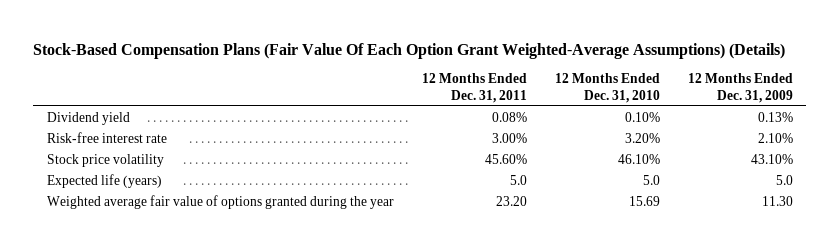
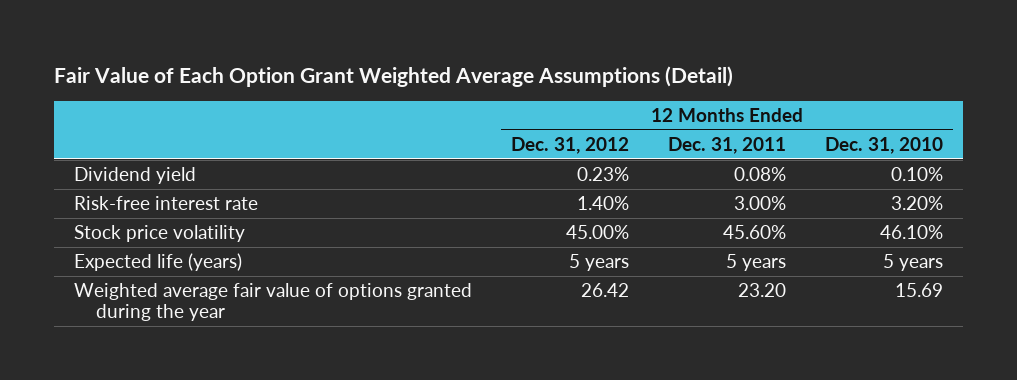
[33,42,786,59] Stock-Based Compensation Plans (Fair Value Of Each Option Grant Weighted-Average Assumptions) (Details) -> [54,65,734,87] Fair Value of Each Option Grant Weighted Average Assumptions (Detail)
[687,73,793,103] 12 Months Ended Dec. 31, 2009 -> none
none -> [510,136,629,154] Dec. 31, 2012
[510,174,528,185] 5.0 -> [726,253,787,271] 5 years
[642,174,660,185] 5.0 -> [883,253,944,271] 5 years

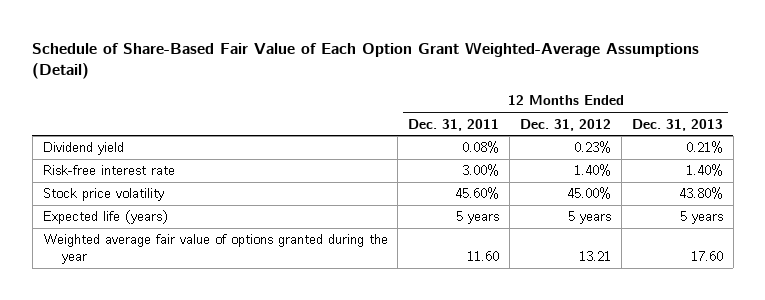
[54,65,734,87] Fair Value of Each Option Grant Weighted Average Assumptions (Detail) -> [32,41,700,80] Schedule of Share-Based Fair Value of Each Option Grant Weighted-Average Assumptions (Detail)
[825,136,944,154] Dec. 31, 2010 -> none
none -> [631,118,723,131] Dec. 31, 2013
[580,282,629,297] 26.42 -> [579,250,612,261] 13.21
[738,282,787,297] 23.20 -> [467,250,500,261] 11.60

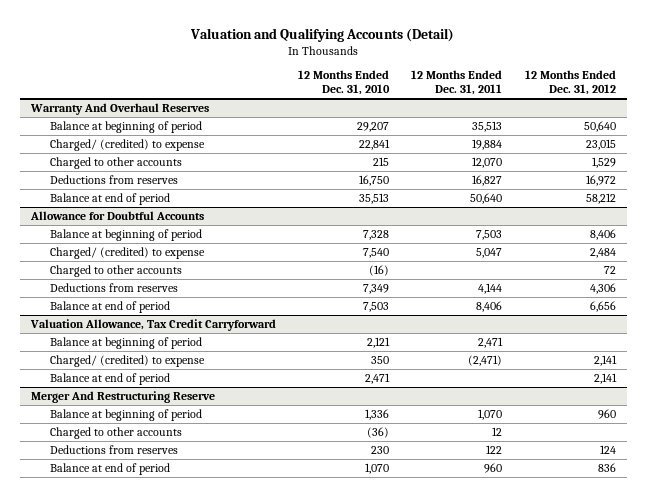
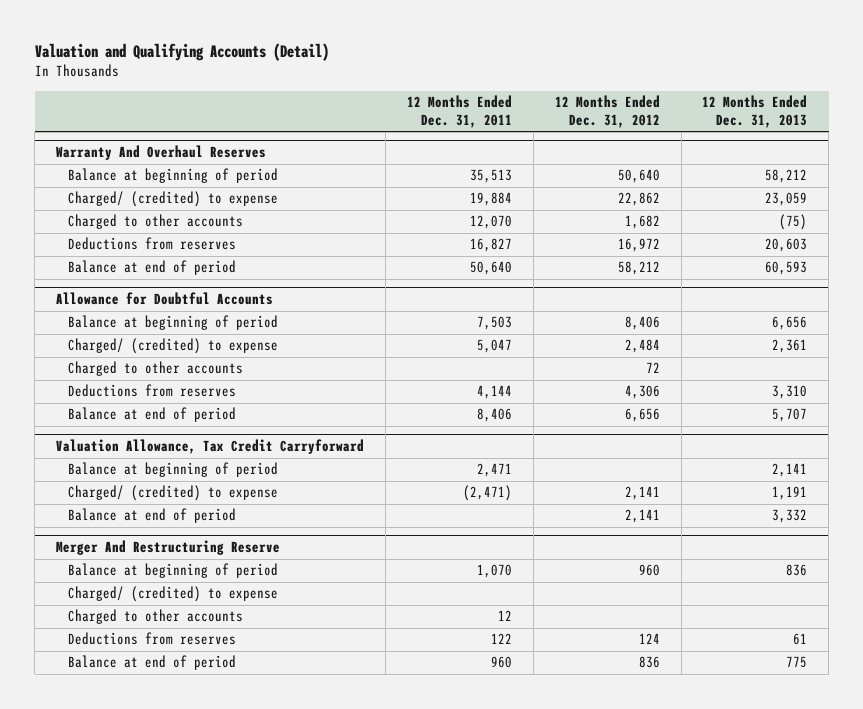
[298,70,391,96] 12 Months Ended Dec. 31, 2010 -> none
none -> [702,95,808,128] 12 Months Ended Dec. 31, 2013
[585,138,616,150] 23,015 -> [617,192,660,207] 22,862
[591,156,616,168] 1,529 -> [624,215,660,230] 1,682
none -> [67,586,278,603] Charged/ (credited) to expense

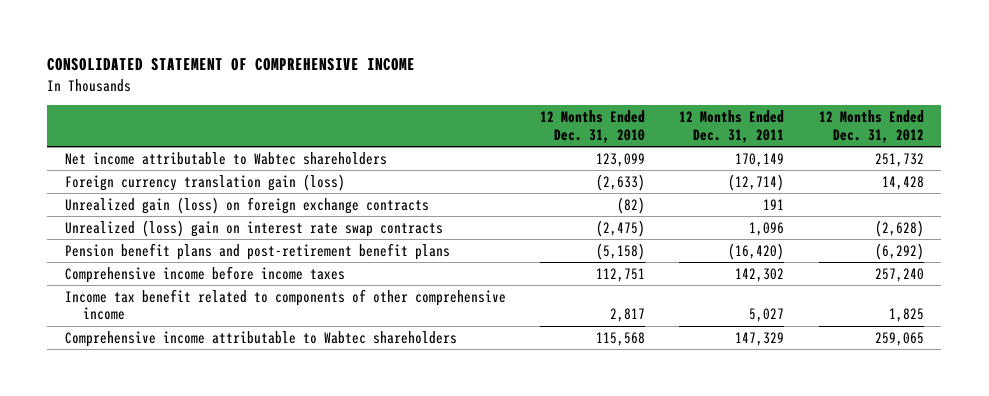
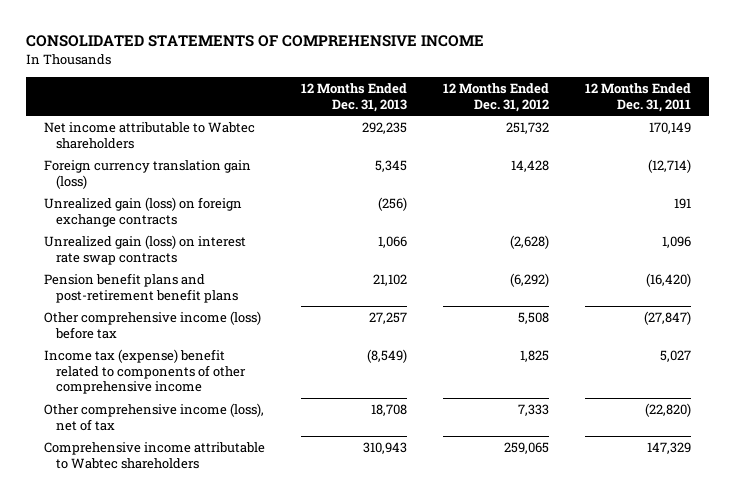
[47,58,416,72] CONSOLIDATED STATEMENT OF COMPREHENSIVE INCOME -> [25,35,484,48] CONSOLIDATED STATEMENTS OF COMPREHENSIVE INCOME
[540,110,646,143] 12 Months Ended Dec. 31, 2010 -> none
none -> [300,83,407,112] 12 Months Ended Dec. 31, 2013
[64,219,443,237] Unrealized (loss) gain on interest rate swap contracts -> [43,235,246,265] Unrealized gain (loss) on interest rate swap contracts
[64,265,345,283] Comprehensive income before income taxes -> [43,311,261,339] Other comprehensive income (loss) before tax
[735,267,785,282] 142,302 -> [644,311,692,326] (27,847)
[874,267,924,282] 257,240 -> [517,312,549,325] 5,508
[64,288,506,321] Income tax benefit related to components of other comprehensive income -> [43,349,247,395] Income tax (expense) benefit related to components of other comprehensive income
none -> [43,403,264,431] Other comprehensive income (loss), net of tax

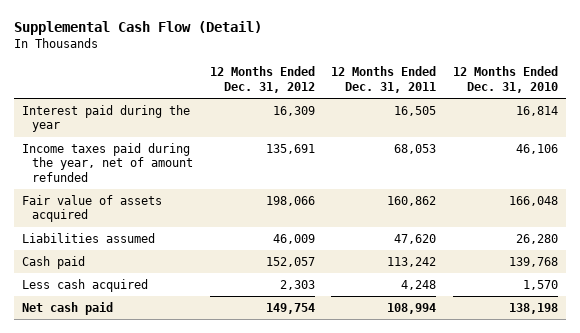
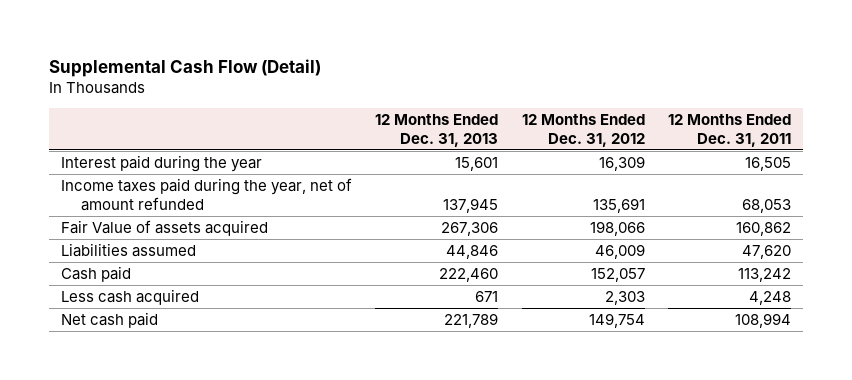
[452,66,558,93] 12 Months Ended Dec. 31, 2010 -> none
none -> [375,113,499,147] 12 Months Ended Dec. 31, 2013
[21,194,162,223] Fair value of assets acquired -> [60,219,268,236] Fair Value of assets acquired

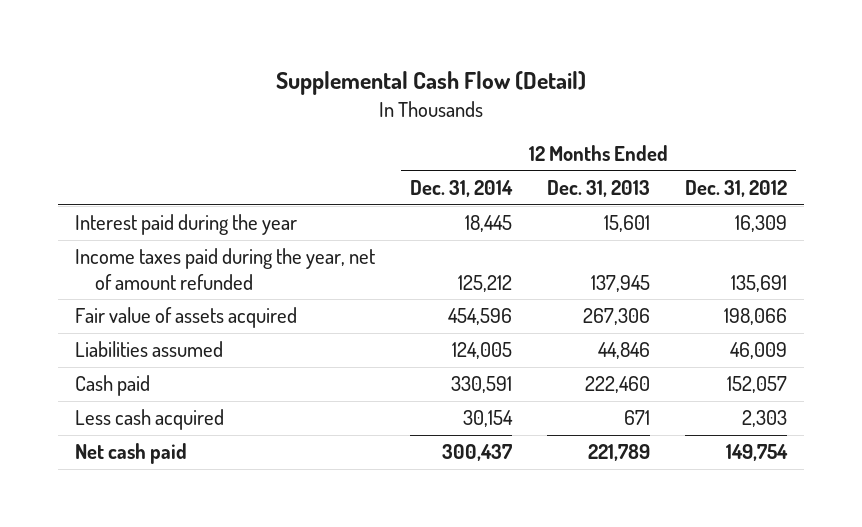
[668,113,792,147] 12 Months Ended Dec. 31, 2011 -> none
none -> [410,180,514,198] Dec. 31, 2014
[60,219,268,236] Fair Value of assets acquired -> [75,307,298,329] Fair value of assets acquired

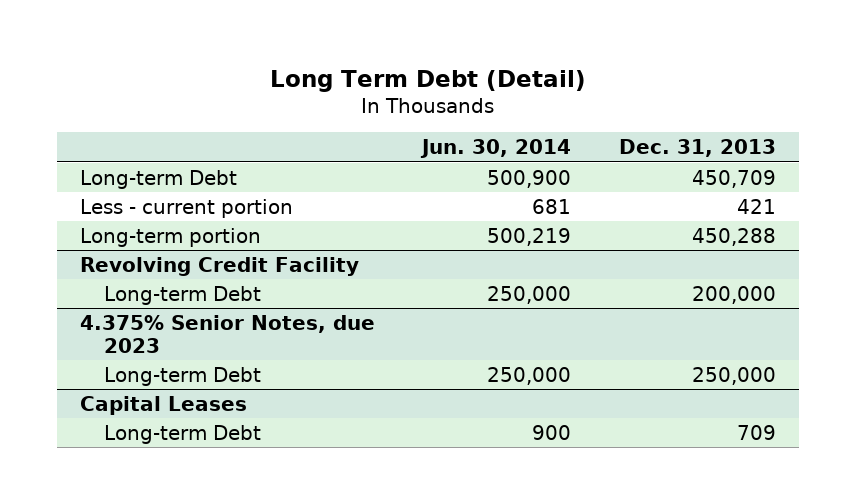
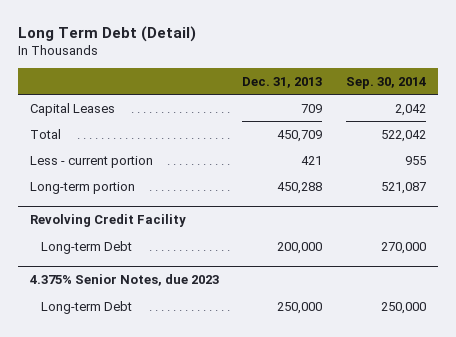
[420,139,572,159] Jun. 30, 2014 -> none
none -> [346,76,427,89] Sep. 30, 2014
none -> [29,102,115,116] Capital Leases
[80,169,238,189] Long-term Debt -> [29,128,61,139] Total
[80,395,248,415] Capital Leases -> none
[103,424,261,444] Long-term Debt -> none

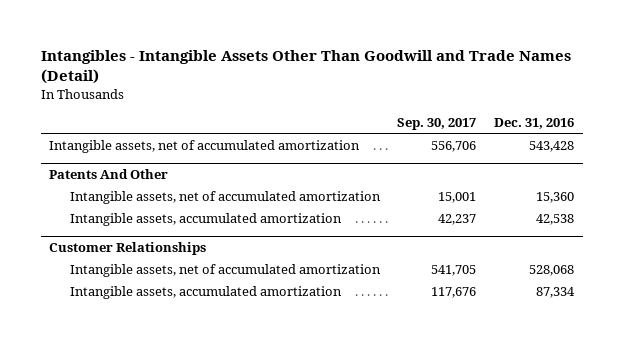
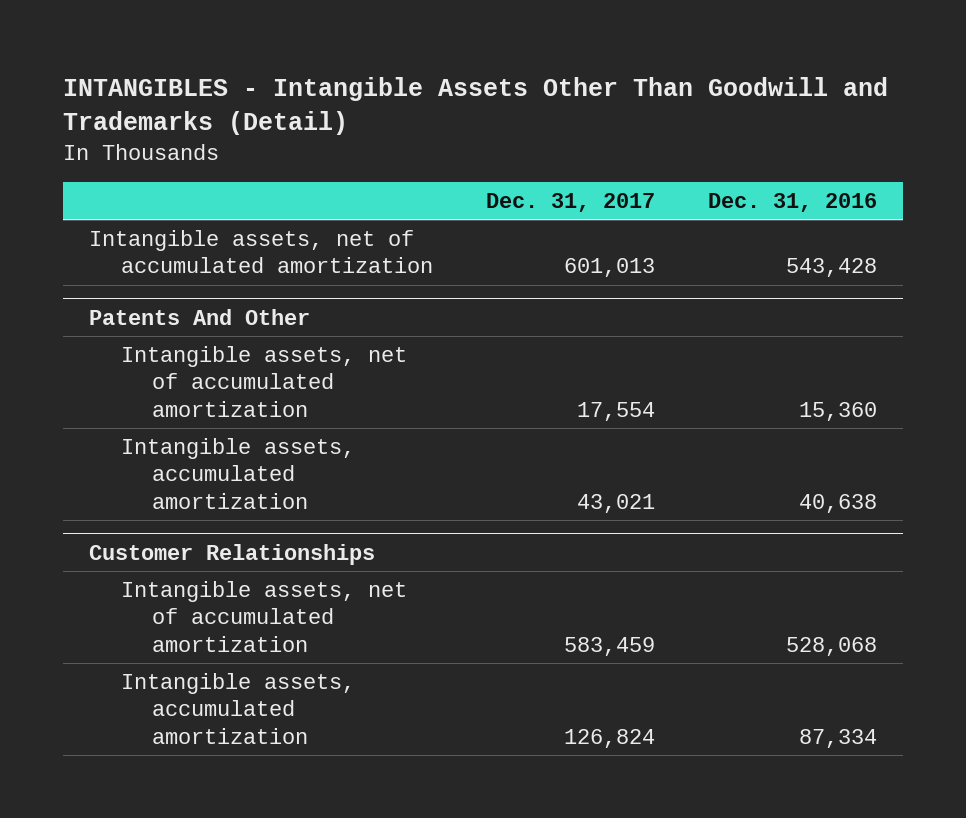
[40,49,571,85] Intangibles - Intangible Assets Other Than Goodwill and Trade Names (Detail) -> [62,77,888,136] INTANGIBLES - Intangible Assets Other Than Goodwill and Trademarks (Detail)
[397,118,477,131] Sep. 30, 2017 -> none
none -> [485,192,655,212] Dec. 31, 2017
[535,213,574,225] 42,538 -> [798,493,877,513] 40,638

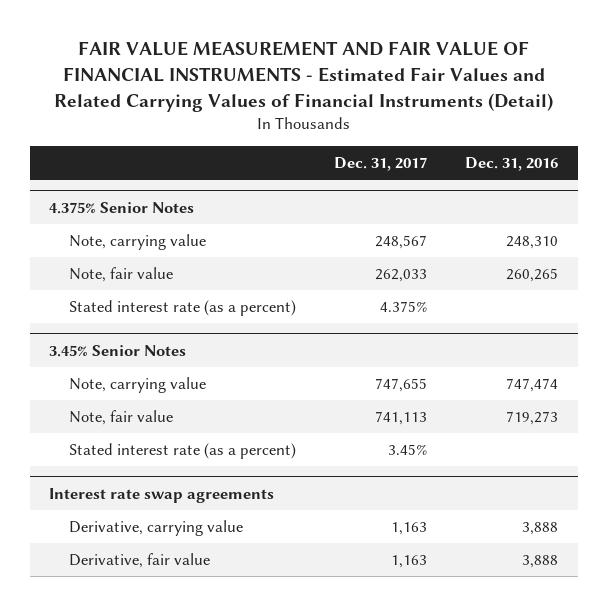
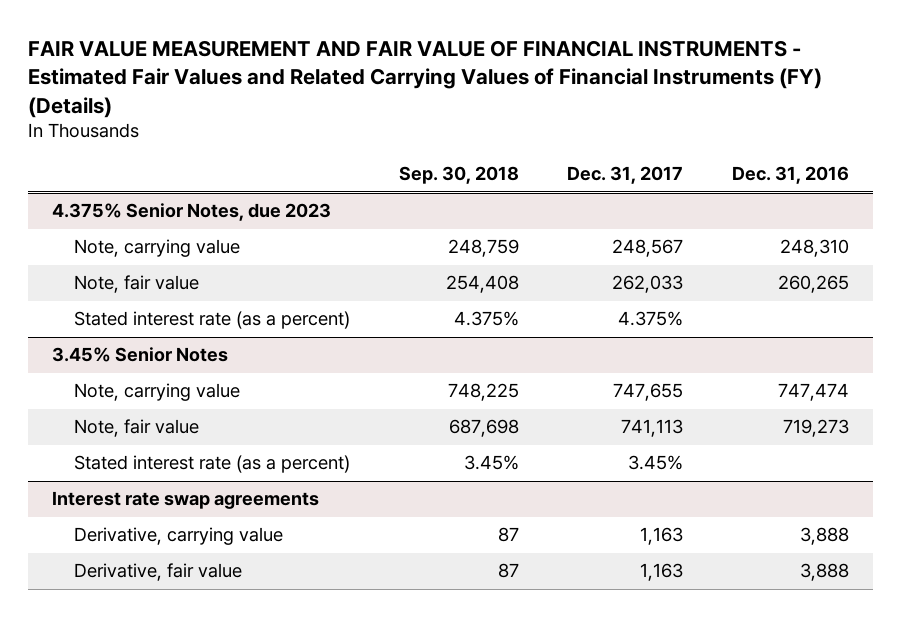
[53,41,553,112] FAIR VALUE MEASUREMENT AND FAIR VALUE OF FINANCIAL INSTRUMENTS - Estimated Fair Values and Related Carrying Values of Financial Instruments (Detail) -> [27,39,822,118] FAIR VALUE MEASUREMENT AND FAIR VALUE OF FINANCIAL INSTRUMENTS - Estimated Fair Values and Related Carrying Values of Financial Instruments (FY) (Details)
none -> [398,166,519,185] Sep. 30, 2018
[48,201,194,214] 4.375% Senior Notes -> [51,203,331,222] 4.375% Senior Notes, due 2023

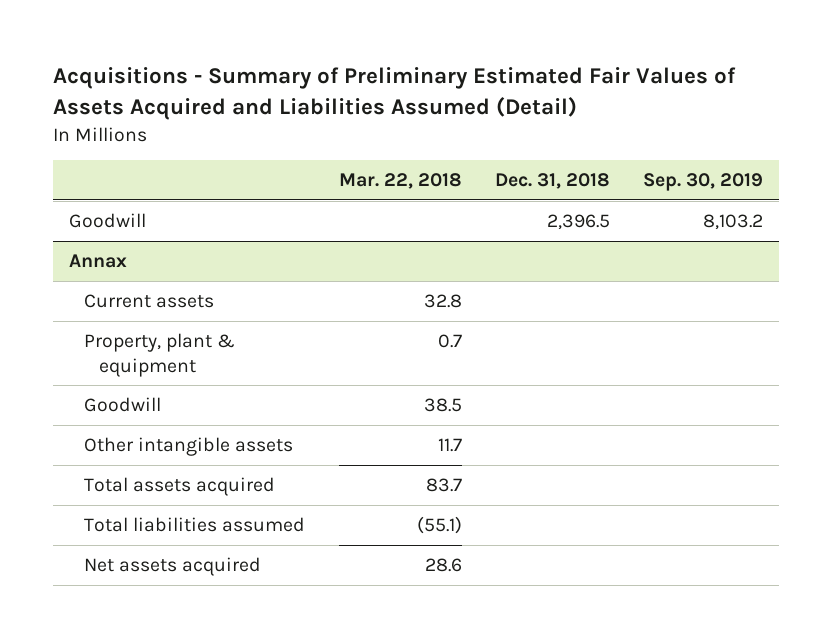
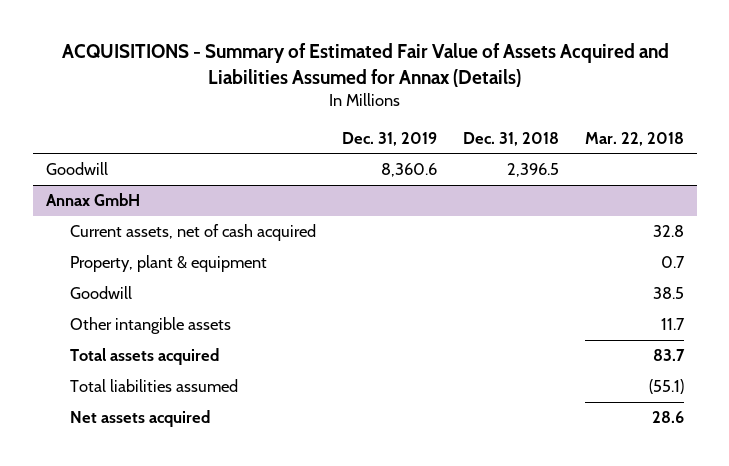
[52,67,736,121] Acquisitions - Summary of Preliminary Estimated Fair Values of Assets Acquired and Liabilities Assumed (Detail) -> [61,43,669,88] ACQUISITIONS - Summary of Estimated Fair Value of Assets Acquired and Liabilities Assumed for Annax (Details)
[642,173,763,192] Sep. 30, 2019 -> none
none -> [341,131,437,146] Dec. 31, 2019
[69,253,128,268] Annax -> [45,193,140,207] Annax GmbH
[84,293,215,308] Current assets -> [69,224,316,242] Current assets, net of cash acquired

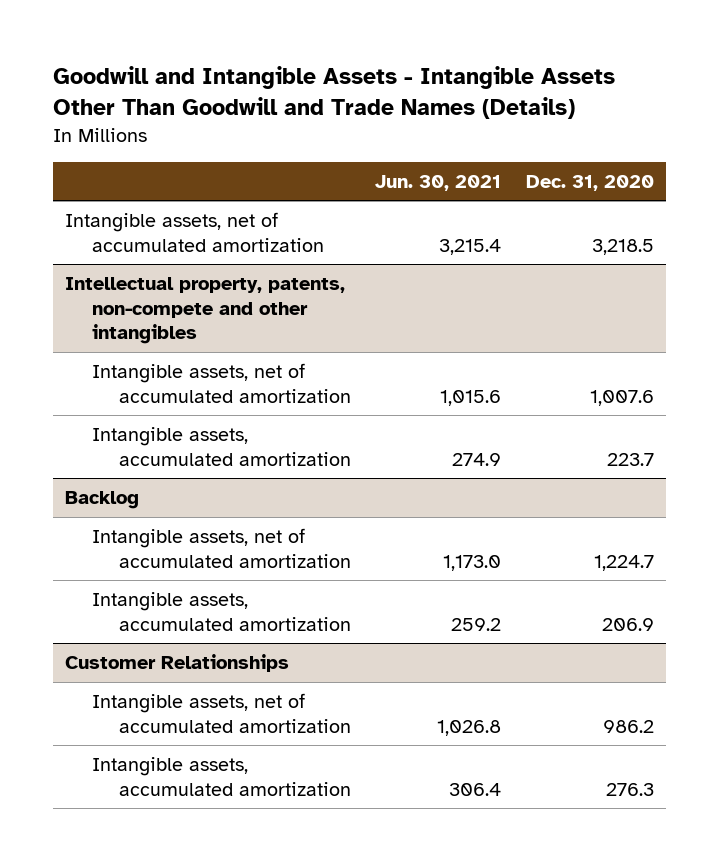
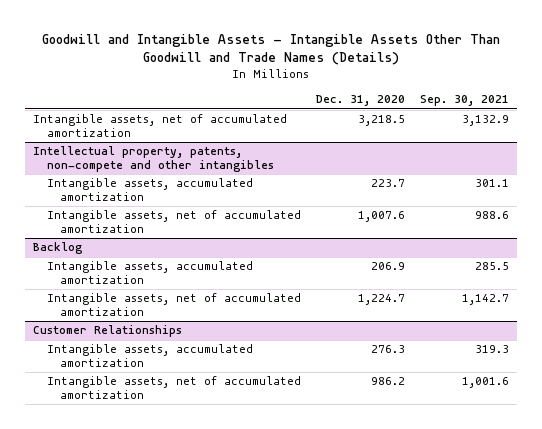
[375,174,502,191] Jun. 30, 2021 -> none
none -> [420,95,510,107] Sep. 30, 2021
[92,363,352,403] Intangible assets, net of accumulated amortization -> [46,210,301,234] Intangible assets, net of accumulated amortization
[92,528,352,568] Intangible assets, net of accumulated amortization -> [46,293,301,317] Intangible assets, net of accumulated amortization
[92,693,352,733] Intangible assets, net of accumulated amortization -> [46,376,301,400] Intangible assets, net of accumulated amortization

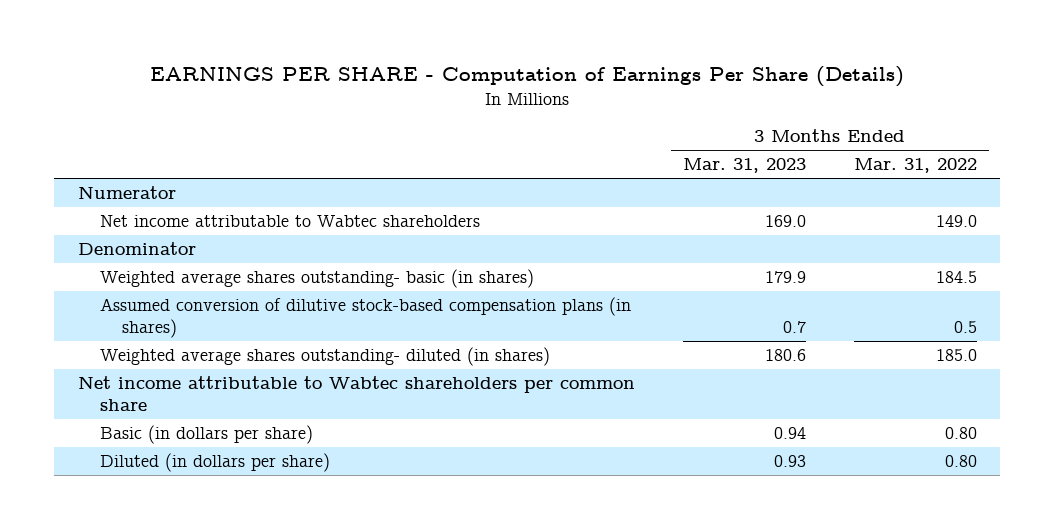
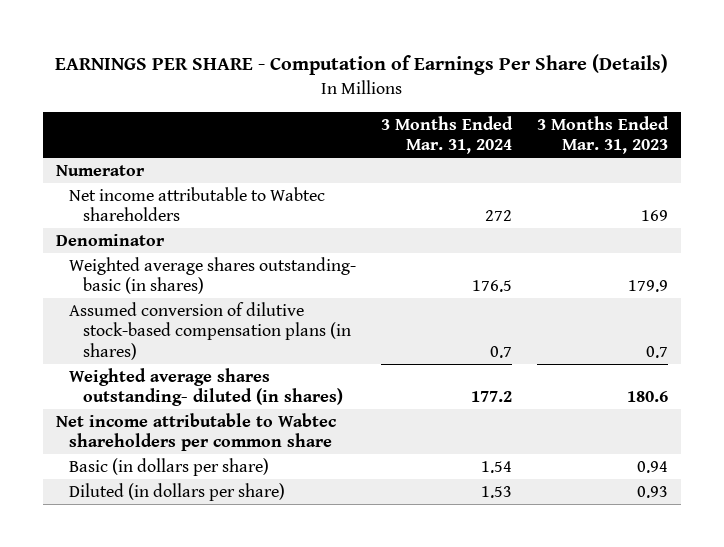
[853,158,977,174] Mar. 31, 2022 -> none
none -> [381,115,514,155] 3 Months Ended Mar. 31, 2024
[764,214,806,227] 169.0 -> [641,210,669,222] 169

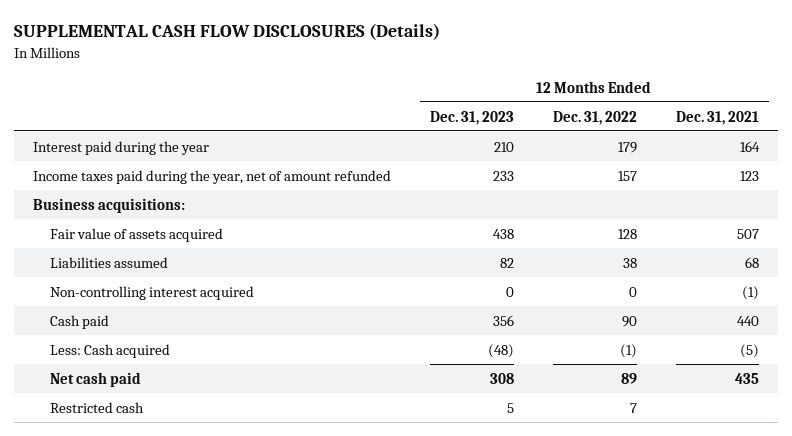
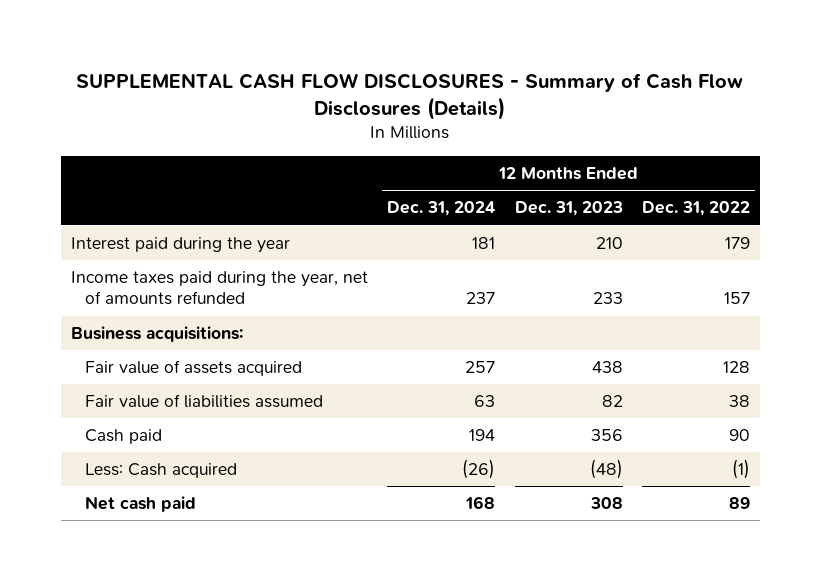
[13,23,440,41] SUPPLEMENTAL CASH FLOW DISCLOSURES (Details) -> [76,72,744,120] SUPPLEMENTAL CASH FLOW DISCLOSURES - Summary of Cash Flow Disclosures (Details)
[675,110,759,125] Dec. 31, 2021 -> none
none -> [387,201,496,217] Dec. 31, 2024
[33,169,392,184] Income taxes paid during the year, net of amount refunded -> [70,271,368,306] Income taxes paid during the year, net of amounts refunded
[49,285,254,300] Non-controlling interest acquired -> none
[49,256,168,268] Liabilities assumed -> [85,394,324,409] Fair value of liabilities assumed
[49,401,144,413] Restricted cash -> none

